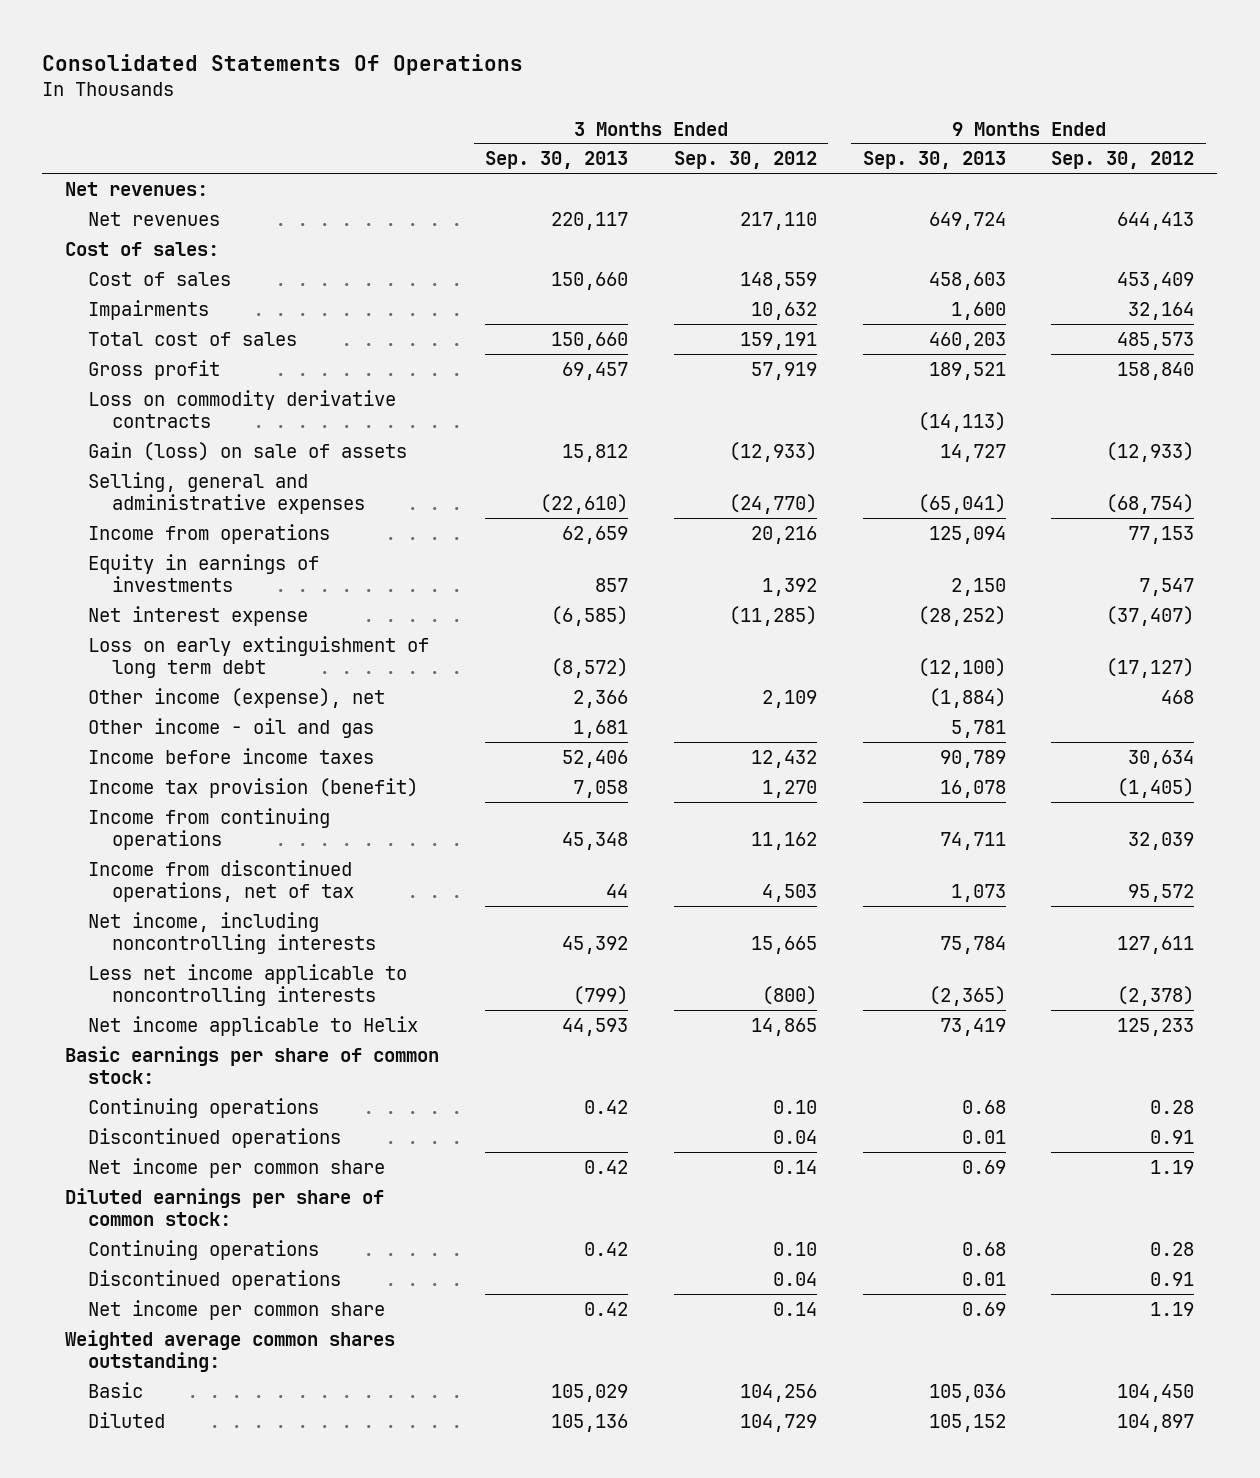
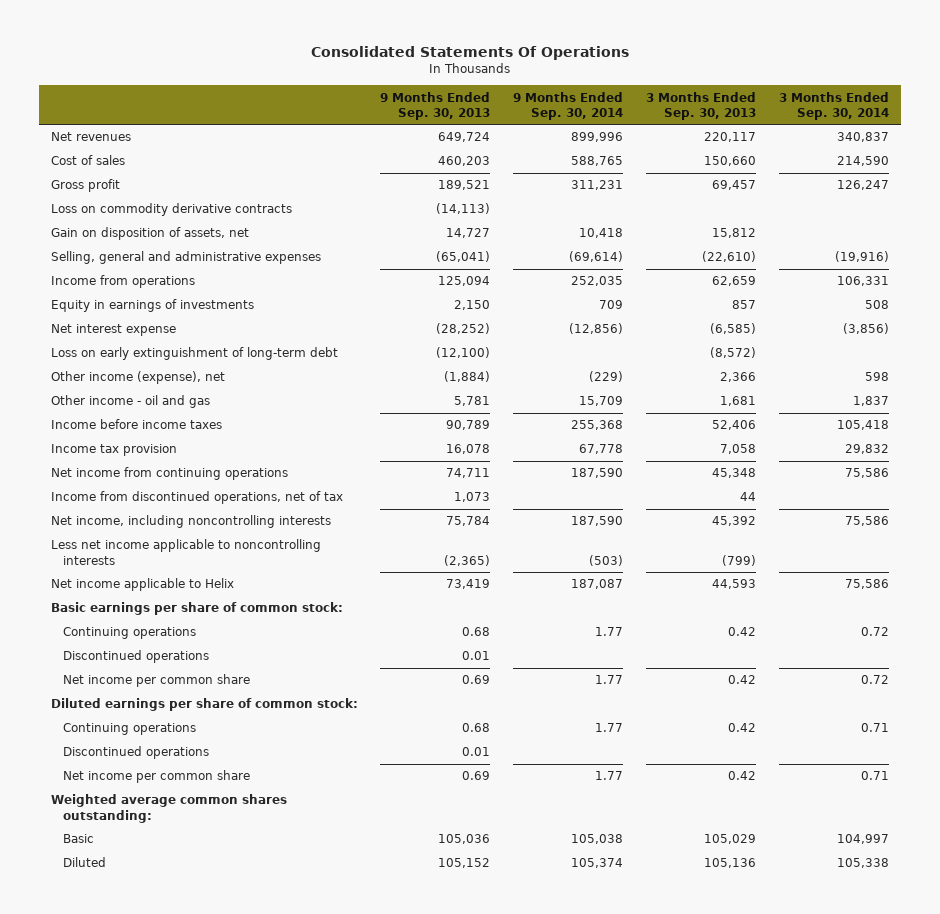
[673,151,817,170] Sep. 30, 2012 -> none
[1051,151,1195,170] Sep. 30, 2012 -> none
none -> [513,91,624,120] 9 Months Ended Sep. 30, 2014
none -> [779,91,890,120] 3 Months Ended Sep. 30, 2014
[65,181,209,196] Net revenues: -> none
[65,241,220,256] Cost of sales: -> none
[88,299,210,320] Impairments -> none
[88,331,298,346] Total cost of sales -> none
[928,271,1006,290] 458,603 -> [438,156,491,167] 460,203
[88,441,408,461] Gain (loss) on sale of assets -> [50,227,249,241] Gain on disposition of assets, net
[88,635,430,678] Loss on early extinguishment of long term debt -> [50,347,338,361] Loss on early extinguishment of long-term debt
[88,777,419,798] Income tax provision (benefit) -> [50,444,177,457] Income tax provision
[88,807,331,850] Income from continuing operations -> [50,467,288,481] Net income from continuing operations

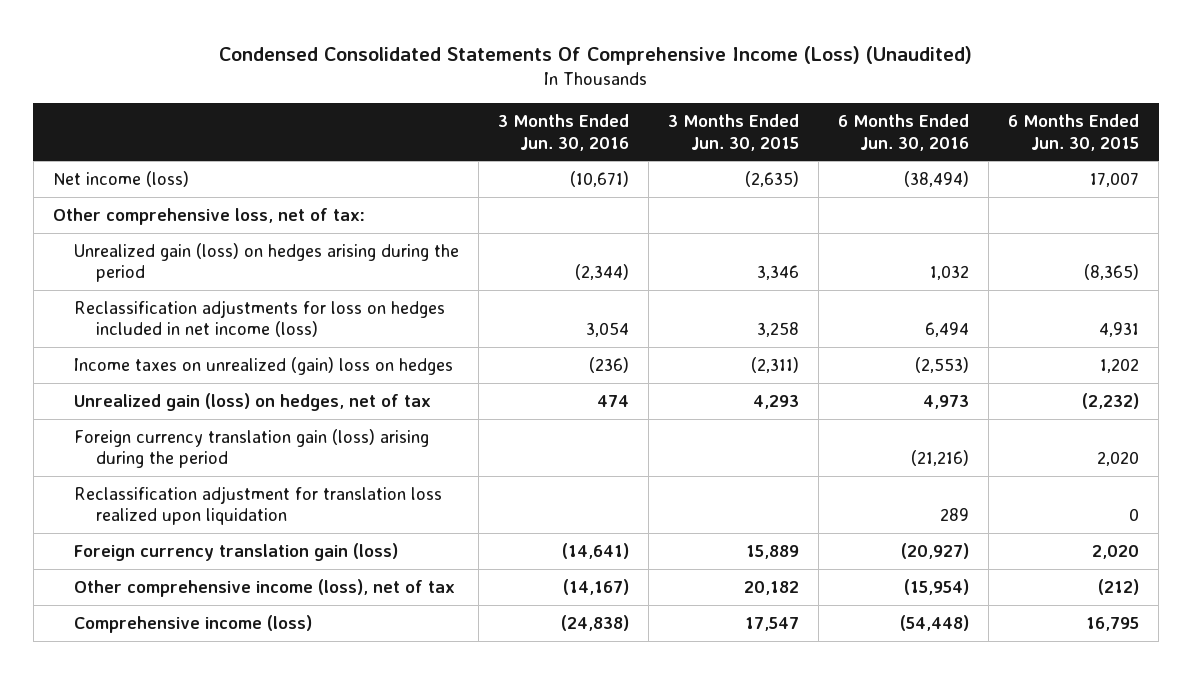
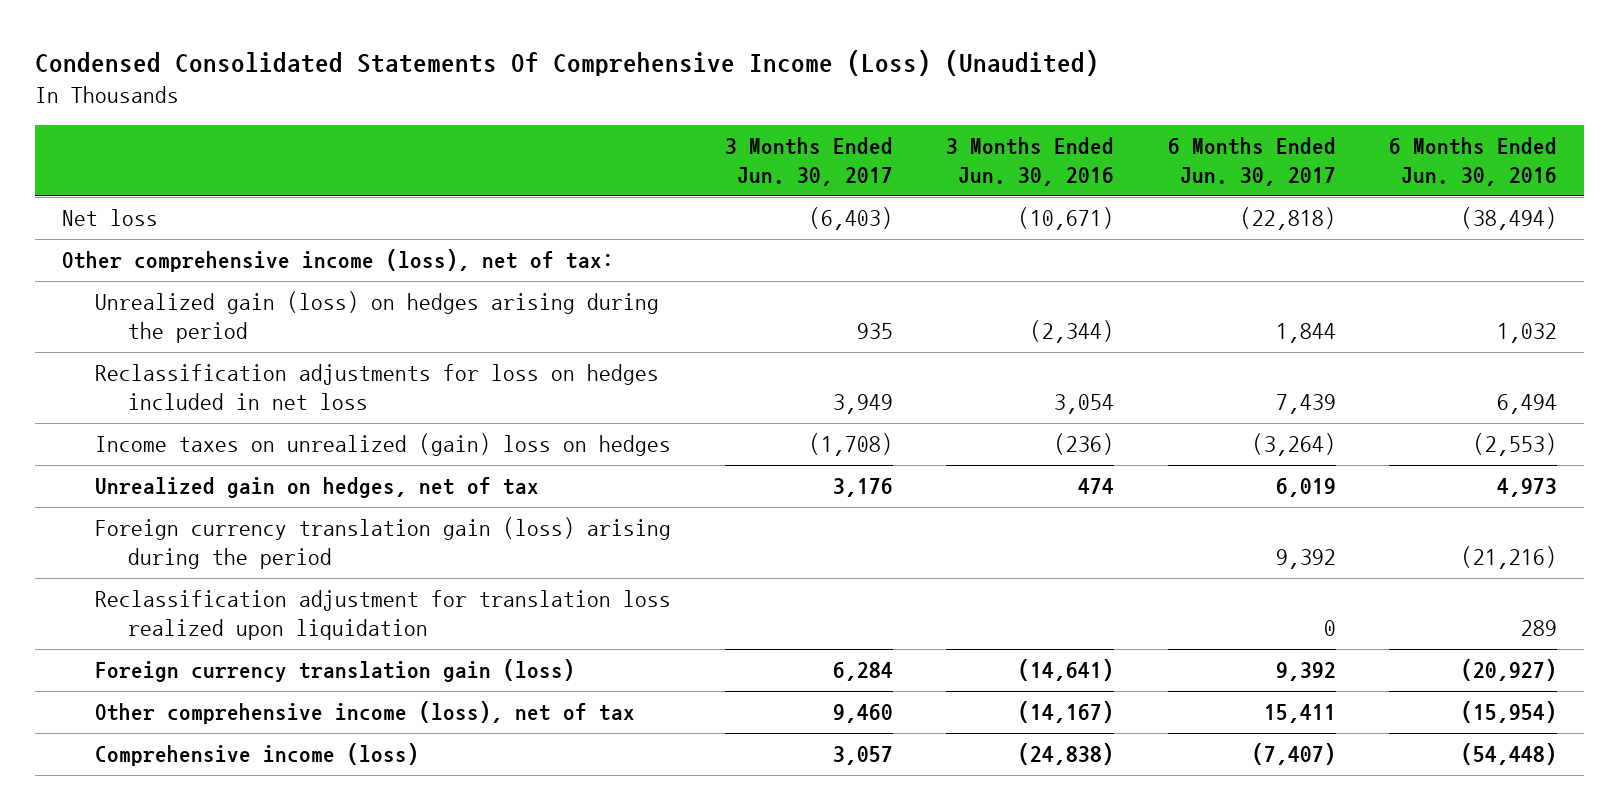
[668,114,800,151] 3 Months Ended Jun. 30, 2015 -> none
[1008,114,1140,151] 6 Months Ended Jun. 30, 2015 -> none
none -> [724,137,893,187] 3 Months Ended Jun. 30, 2017
none -> [1167,137,1336,187] 6 Months Ended Jun. 30, 2017
[52,170,189,187] Net income (loss) -> [62,209,159,227] Net loss
[52,207,365,225] Other comprehensive loss, net of tax: -> [62,249,615,273] Other comprehensive income (loss), net of tax:
[74,299,446,338] Reclassification adjustments for loss on hedges included in net income (loss) -> [94,364,659,411] Reclassification adjustments for loss on hedges included in net loss
[74,392,432,411] Unrealized gain (loss) on hedges, net of tax -> [94,477,539,499] Unrealized gain on hedges, net of tax

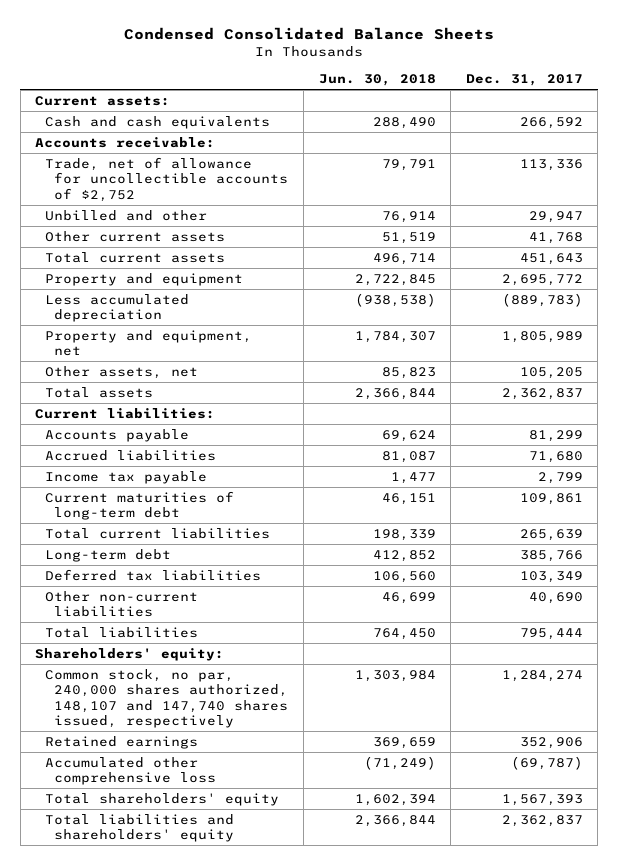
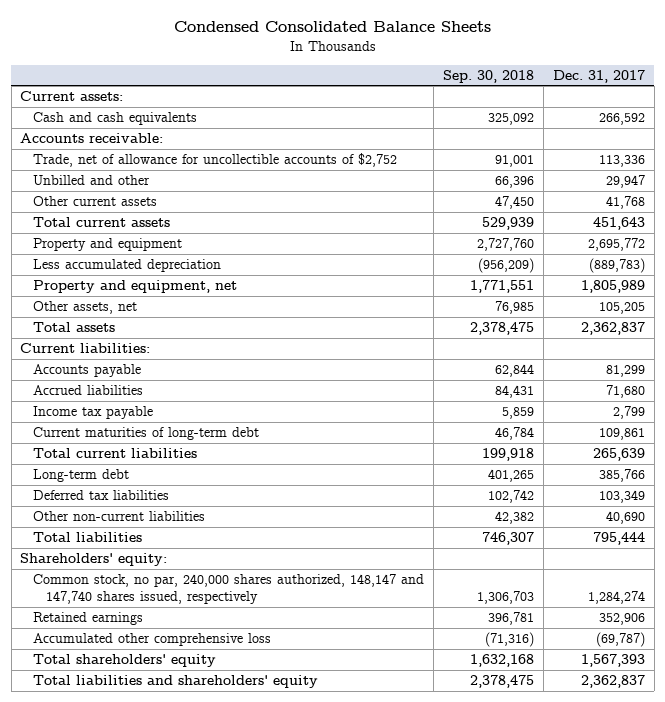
[318,74,436,87] Jun. 30, 2018 -> none
none -> [443,69,535,83] Sep. 30, 2018
[44,668,289,728] Common stock, no par, 240,000 shares authorized, 148,107 and 147,740 shares issued, respectively -> [33,574,425,605] Common stock, no par, 240,000 shares authorized, 148,147 and 147,740 shares issued, respectively

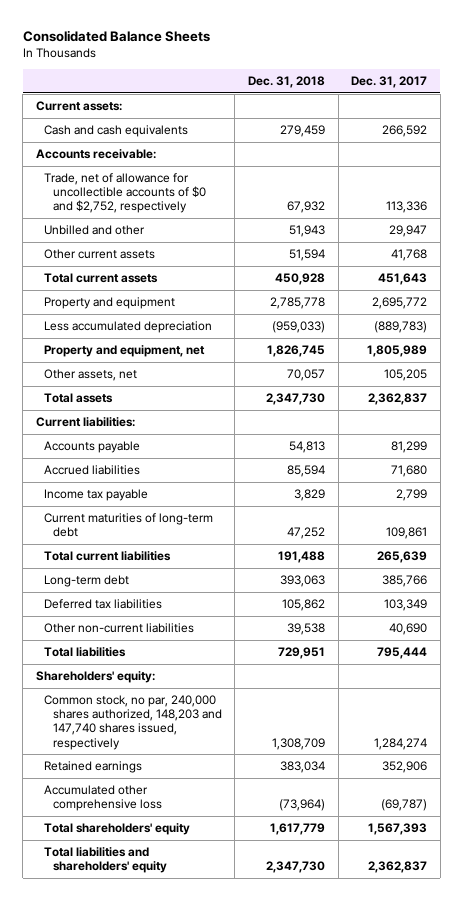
[173,21,491,33] Condensed Consolidated Balance Sheets -> [22,30,210,43] Consolidated Balance Sheets
[443,69,535,83] Sep. 30, 2018 -> none
none -> [248,76,326,89] Dec. 31, 2018
[33,153,398,168] Trade, net of allowance for uncollectible accounts of $2,752 -> [44,173,206,214] Trade, net of allowance for uncollectible accounts of $0 and $2,752, respectively
[33,574,425,605] Common stock, no par, 240,000 shares authorized, 148,147 and 147,740 shares issued, respectively -> [44,695,222,750] Common stock, no par, 240,000 shares authorized, 148,203 and 147,740 shares issued, respectively

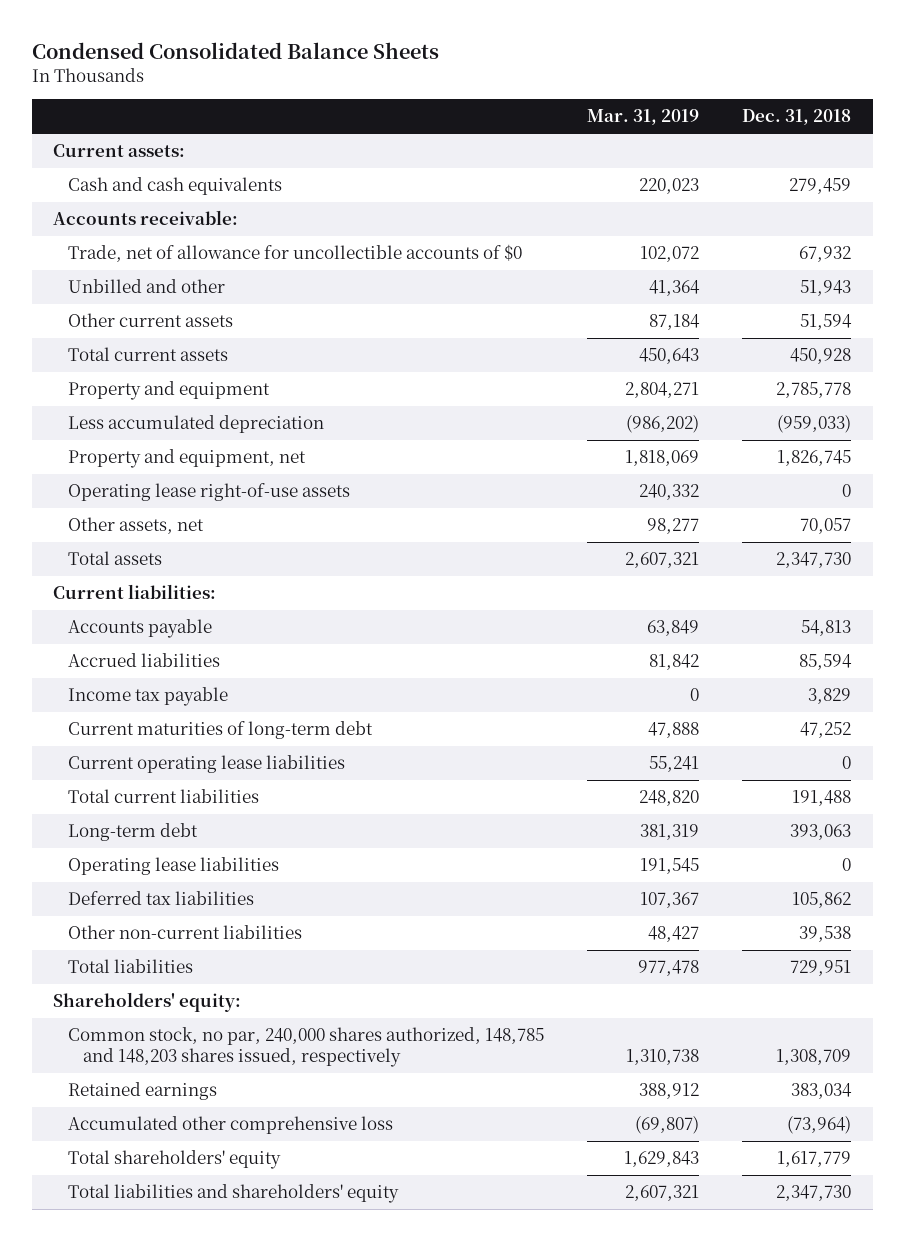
[22,30,210,43] Consolidated Balance Sheets -> [31,41,439,59] Condensed Consolidated Balance Sheets
[351,76,428,89] Dec. 31, 2017 -> none
none -> [587,109,700,126] Mar. 31, 2019
[44,173,206,214] Trade, net of allowance for uncollectible accounts of $0 and $2,752, respectively -> [68,244,523,263] Trade, net of allowance for uncollectible accounts of $0
none -> [68,483,351,502] Operating lease right-of-use assets
none -> [68,755,346,774] Current operating lease liabilities
none -> [68,857,280,876] Operating lease liabilities
[44,695,222,750] Common stock, no par, 240,000 shares authorized, 148,203 and 147,740 shares issued, respectively -> [68,1027,545,1067] Common stock, no par, 240,000 shares authorized, 148,785 and 148,203 shares issued, respectively

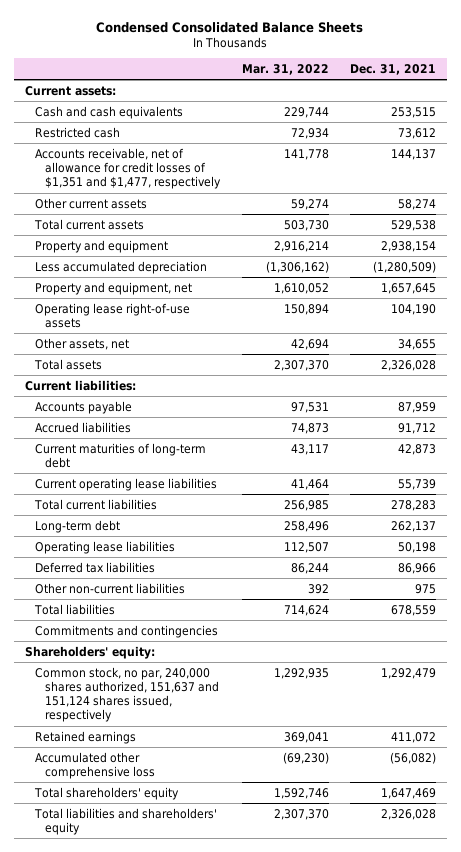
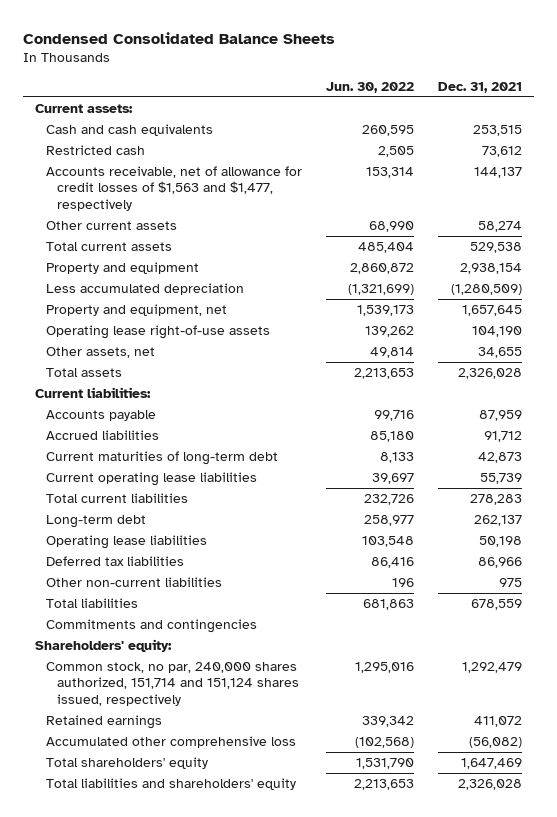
[241,64,329,76] Mar. 31, 2022 -> none
none -> [326,81,415,93] Jun. 30, 2022
[34,147,222,190] Accounts receivable, net of allowance for credit losses of $1,351 and $1,477, respectively -> [45,166,302,211] Accounts receivable, net of allowance for credit losses of $1,563 and $1,477, respectively
[34,666,220,723] Common stock, no par, 240,000 shares authorized, 151,637 and 151,124 shares issued, respectively -> [45,662,299,706] Common stock, no par, 240,000 shares authorized, 151,714 and 151,124 shares issued, respectively

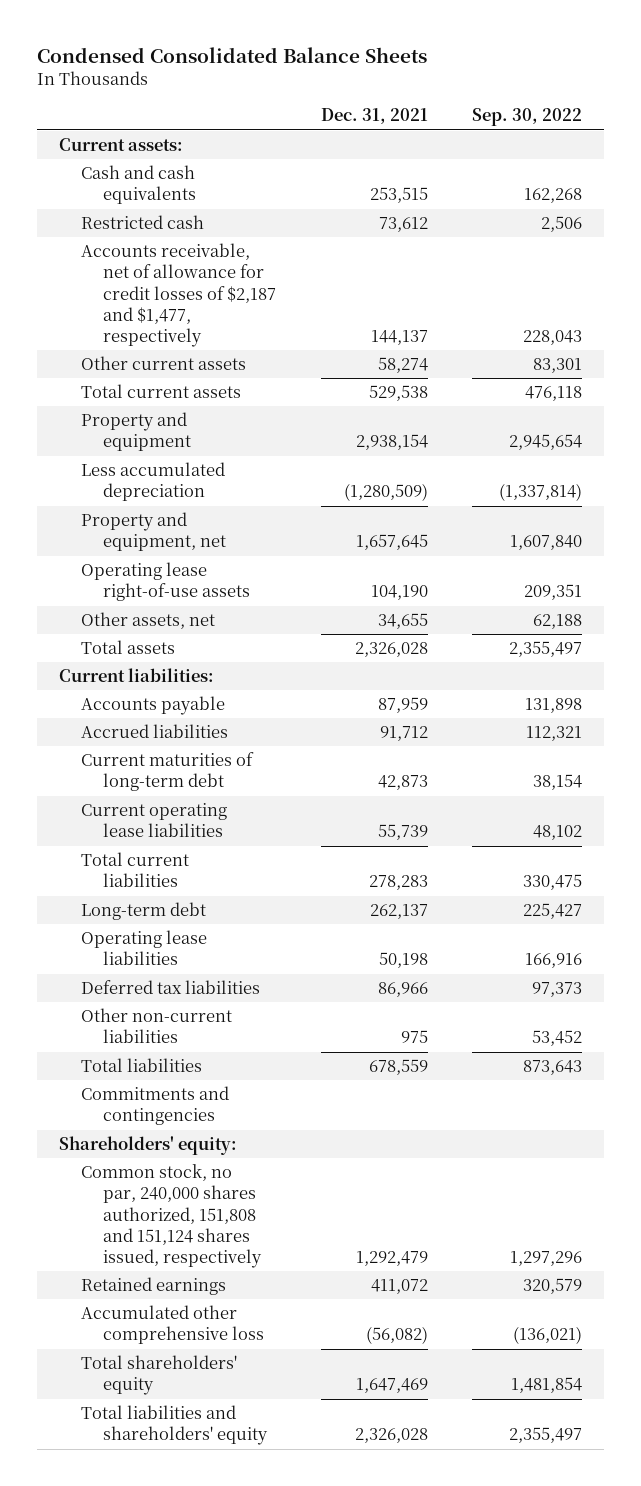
[326,81,415,93] Jun. 30, 2022 -> none
none -> [471,108,582,127] Sep. 30, 2022
[45,166,302,211] Accounts receivable, net of allowance for credit losses of $1,563 and $1,477, respectively -> [81,243,277,347] Accounts receivable, net of allowance for credit losses of $2,187 and $1,477, respectively
[45,662,299,706] Common stock, no par, 240,000 shares authorized, 151,714 and 151,124 shares issued, respectively -> [81,1164,263,1268] Common stock, no par, 240,000 shares authorized, 151,808 and 151,124 shares issued, respectively

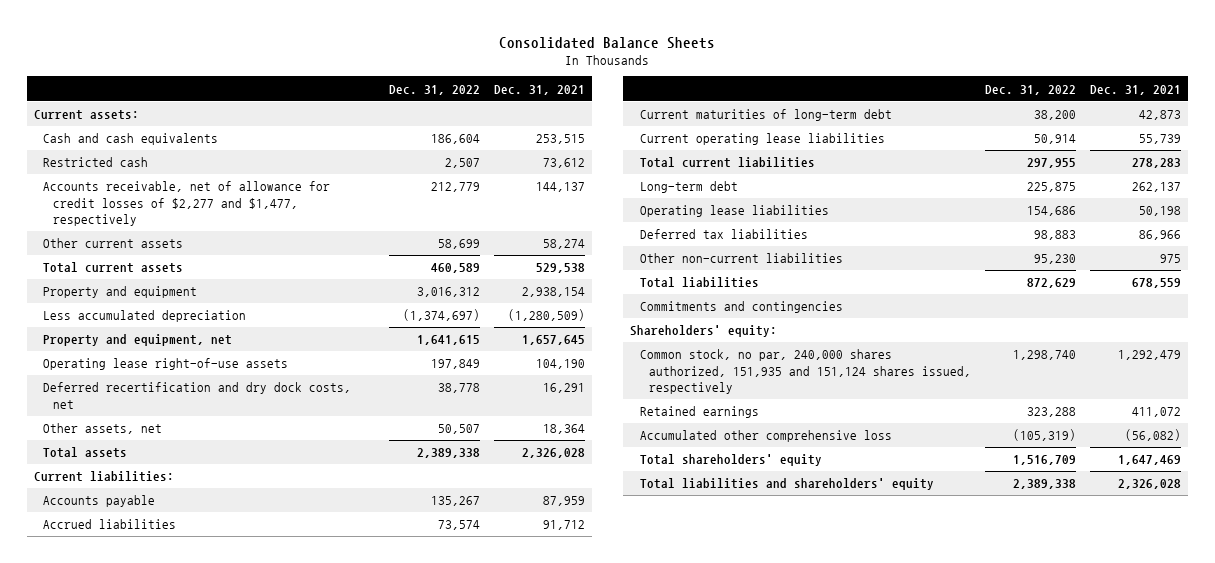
[37,46,428,63] Condensed Consolidated Balance Sheets -> [499,36,716,49] Consolidated Balance Sheets
[471,108,582,127] Sep. 30, 2022 -> none
none -> [388,84,480,95] Dec. 31, 2022
[81,243,277,347] Accounts receivable, net of allowance for credit losses of $2,187 and $1,477, respectively -> [43,181,331,226] Accounts receivable, net of allowance for credit losses of $2,277 and $1,477, respectively
none -> [43,382,352,409] Deferred recertification and dry dock costs, net
[377,613,428,630] 34,655 -> [542,424,585,435] 18,364
[81,1164,263,1268] Common stock, no par, 240,000 shares authorized, 151,808 and 151,124 shares issued, respectively -> [639,349,972,394] Common stock, no par, 240,000 shares authorized, 151,935 and 151,124 shares issued, respectively

